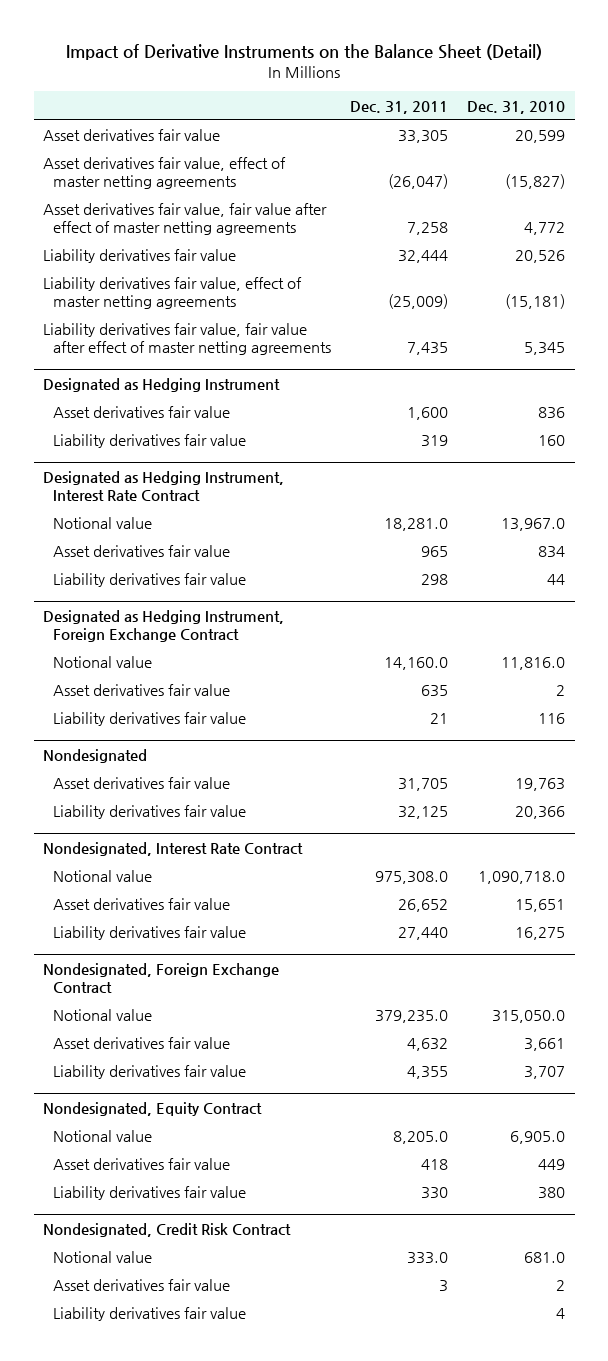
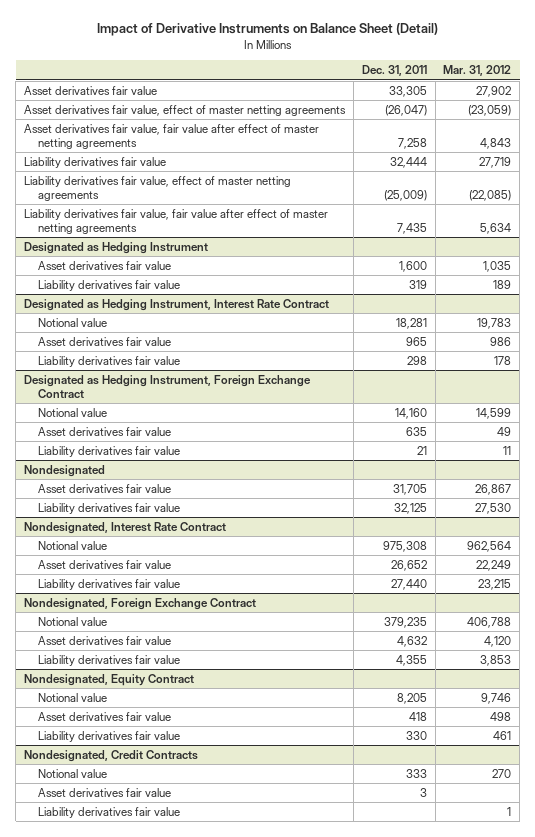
[66,43,543,60] Impact of Derivative Instruments on the Balance Sheet (Detail) -> [96,23,438,37] Impact of Derivative Instruments on Balance Sheet (Detail)
[467,100,566,114] Dec. 31, 2010 -> none
none -> [443,65,512,77] Mar. 31, 2012
[384,518,449,532] 18,281.0 -> [395,317,427,329] 18,281
[384,657,449,671] 14,160.0 -> [394,407,427,419] 14,160
[375,871,449,885] 975,308.0 -> [382,540,427,552] 975,308
[375,1010,449,1024] 379,235.0 -> [383,616,427,628] 379,235
[393,1131,449,1145] 8,205.0 -> [396,692,427,704] 8,205
[43,1223,292,1238] Nondesignated, Credit Risk Contract -> [23,749,198,762] Nondesignated, Credit Contracts
[407,1252,449,1265] 333.0 -> [405,768,427,778] 333

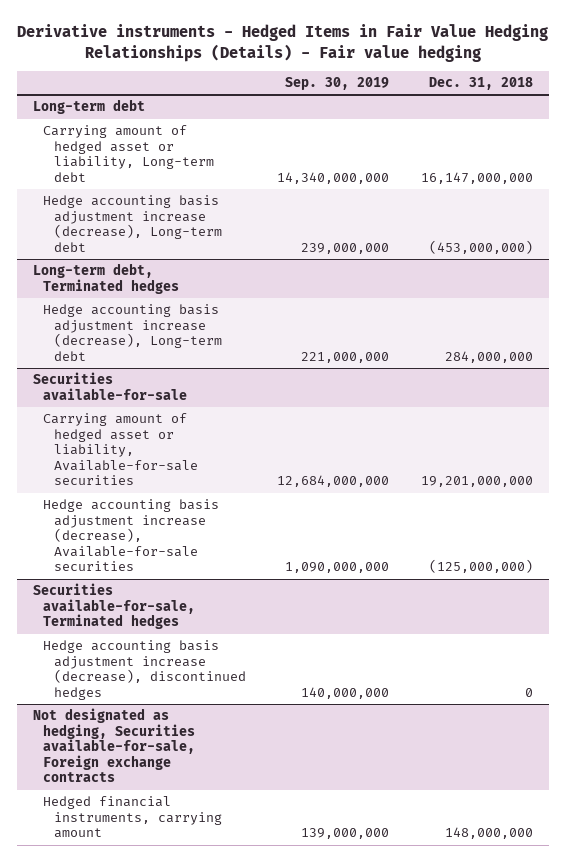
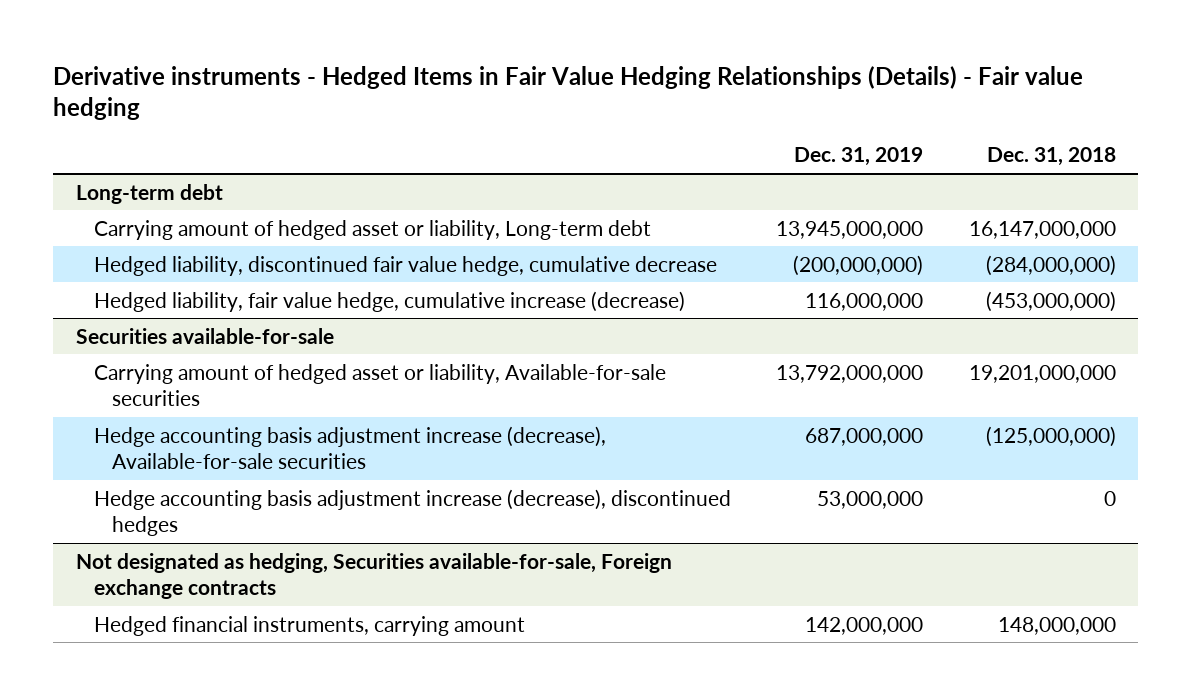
[285,77,390,91] Sep. 30, 2019 -> none
none -> [794,147,924,167] Dec. 31, 2019
[32,263,180,294] Long-term debt, Terminated hedges -> none
[43,304,222,361] Hedge accounting basis adjustment increase (decrease), Long-term debt -> none
none -> [93,255,717,276] Hedged liability, discontinued fair value hedge, cumulative decrease
[43,195,222,252] Hedge accounting basis adjustment increase (decrease), Long-term debt -> [93,290,685,312] Hedged liability, fair value hedge, cumulative increase (decrease)
[32,583,196,630] Securities available-for-sale, Terminated hedges -> none

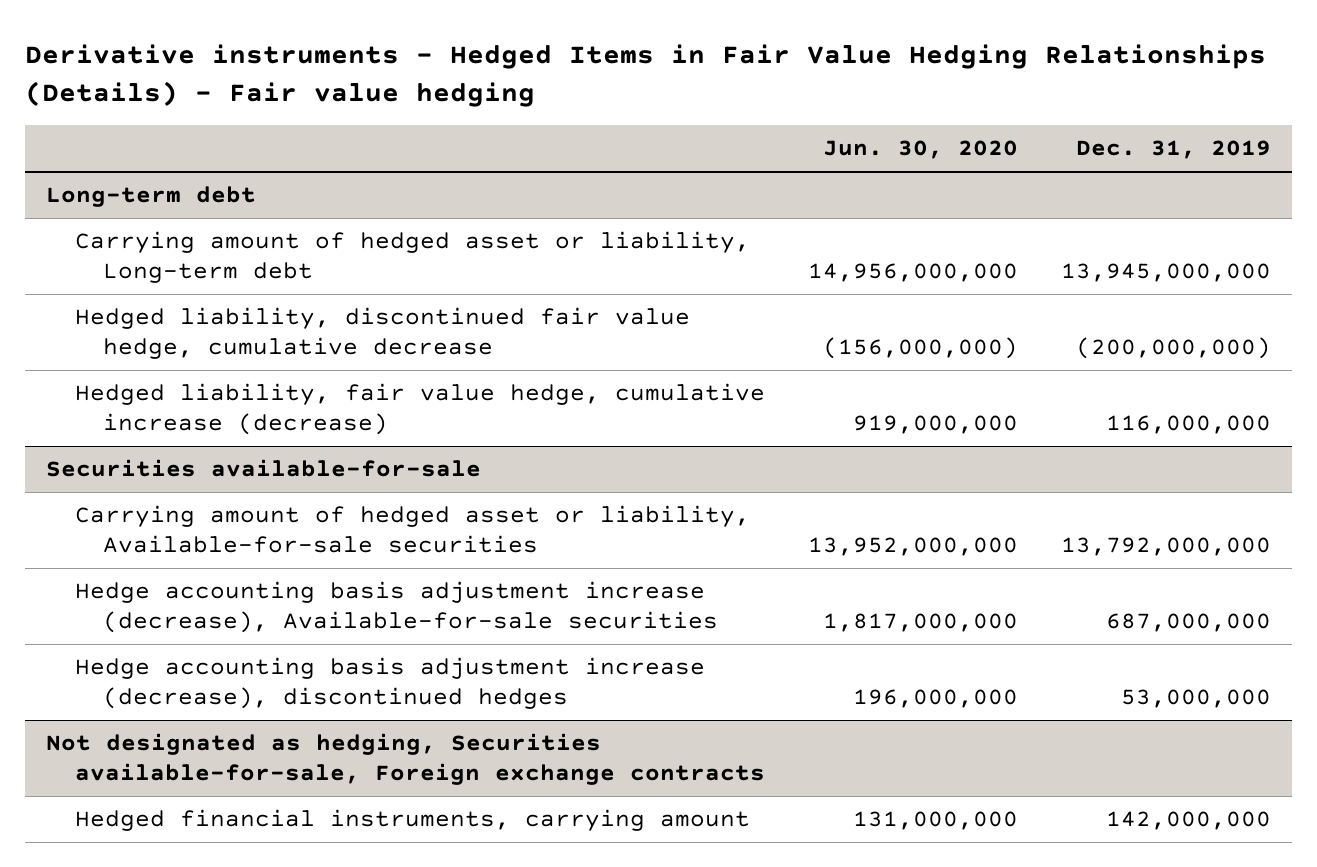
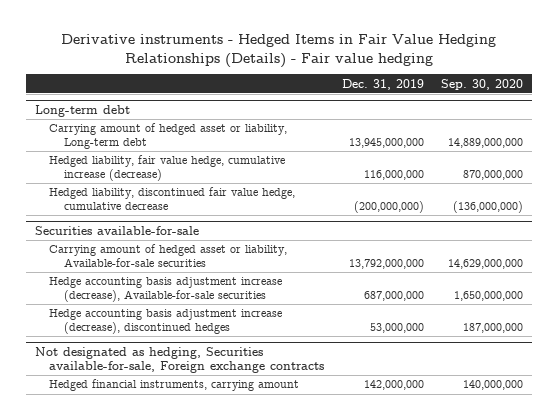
[822,140,1018,160] Jun. 30, 2020 -> none
none -> [441,78,524,90] Sep. 30, 2020
[74,307,690,359] Hedged liability, discontinued fair value hedge, cumulative decrease -> [49,187,296,211] Hedged liability, discontinued fair value hedge, cumulative decrease

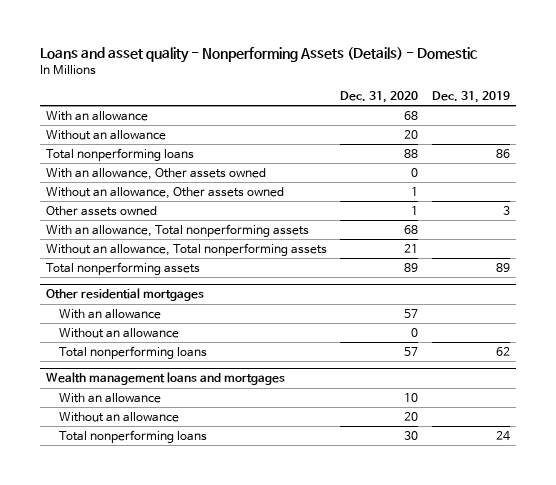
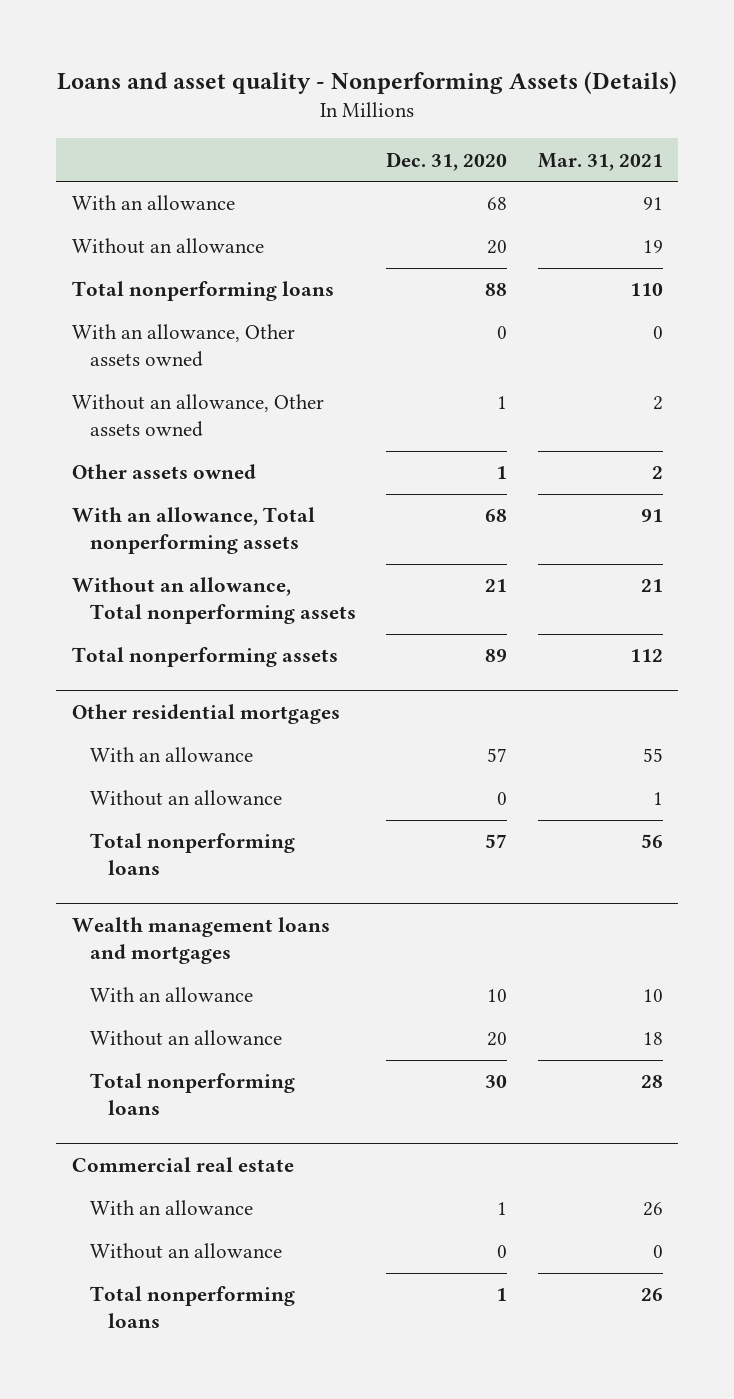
[39,47,477,64] Loans and asset quality - Nonperforming Assets (Details) - Domestic -> [57,70,678,94] Loans and asset quality - Nonperforming Assets (Details)
[431,90,510,103] Dec. 31, 2019 -> none
none -> [537,152,663,171] Mar. 31, 2021
none -> [71,1156,294,1172] Commercial real estate
none -> [89,1200,253,1216] With an allowance
none -> [89,1243,282,1260] Without an allowance
none -> [89,1286,295,1329] Total nonperforming loans

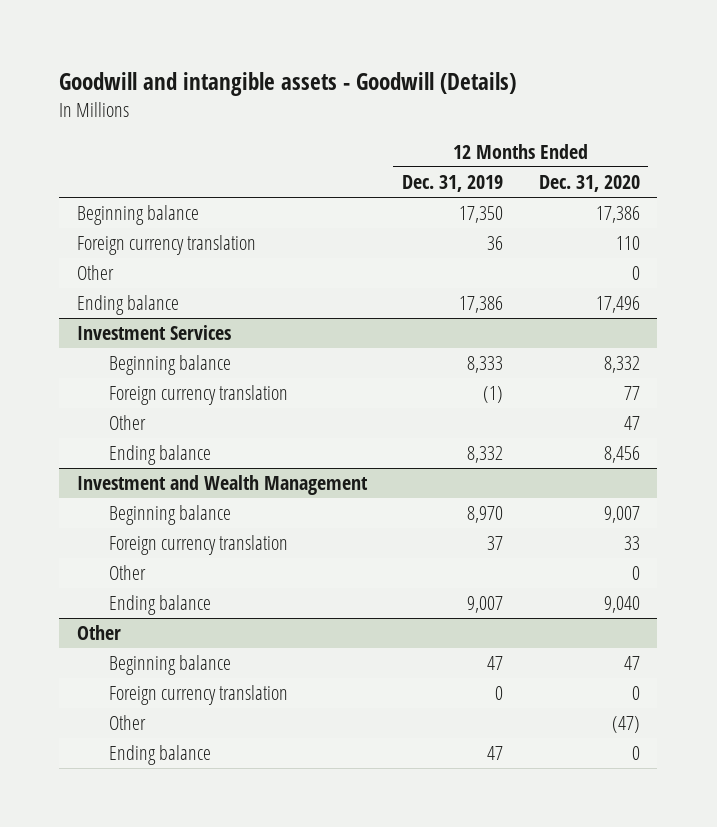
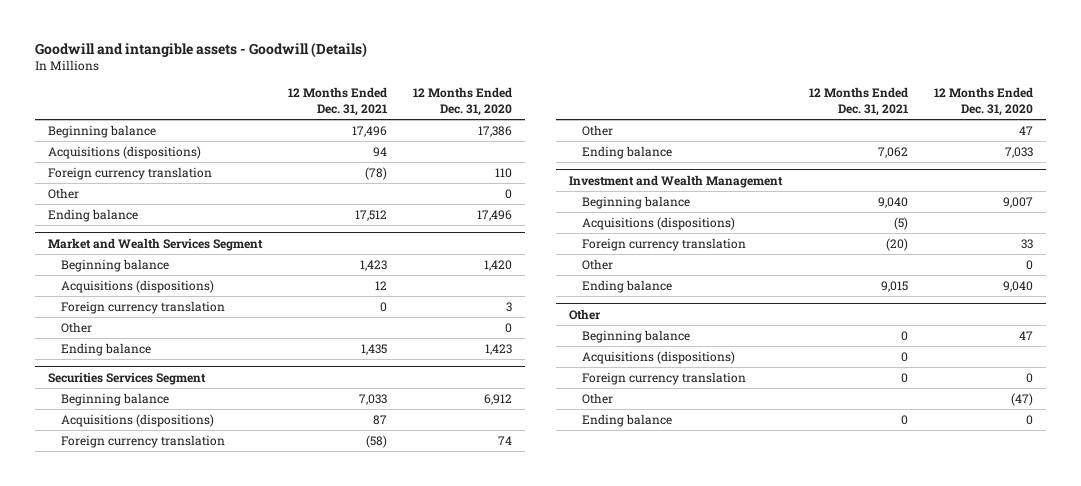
[402,175,504,193] Dec. 31, 2019 -> none
none -> [287,87,387,117] 12 Months Ended Dec. 31, 2021
none -> [47,145,201,159] Acquisitions (dispositions)
[76,325,231,341] Investment Services -> none
none -> [47,237,263,251] Market and Wealth Services Segment
[603,356,640,374] 8,332 -> [483,259,512,271] 1,420
none -> [60,279,214,293] Acquisitions (dispositions)
[623,386,640,401] 77 -> [505,301,512,312] 3
none -> [60,321,92,333] Other
none -> [60,342,151,356] Ending balance
none -> [47,371,206,385] Securities Services Segment
none -> [60,392,169,406] Beginning balance
none -> [60,413,214,427] Acquisitions (dispositions)
none -> [60,434,225,448] Foreign currency translation
[603,446,640,464] 8,456 -> [1004,146,1033,158] 7,033
none -> [581,216,735,230] Acquisitions (dispositions)
none -> [581,350,735,364] Acquisitions (dispositions)

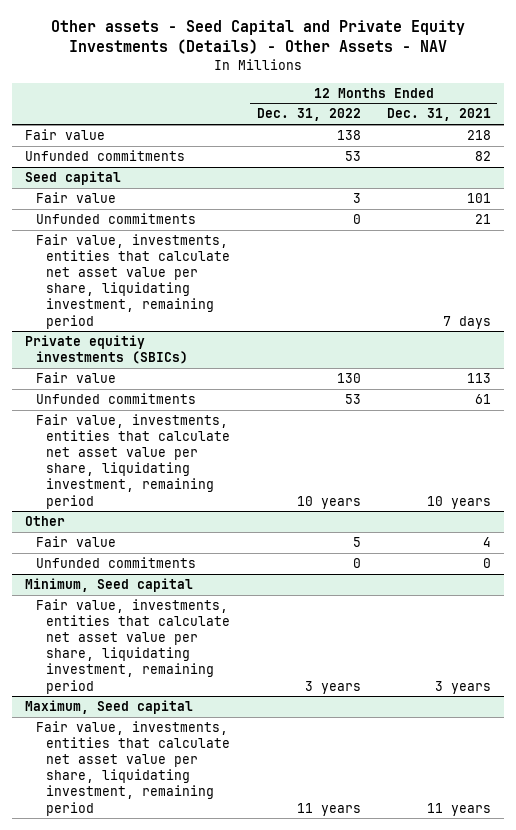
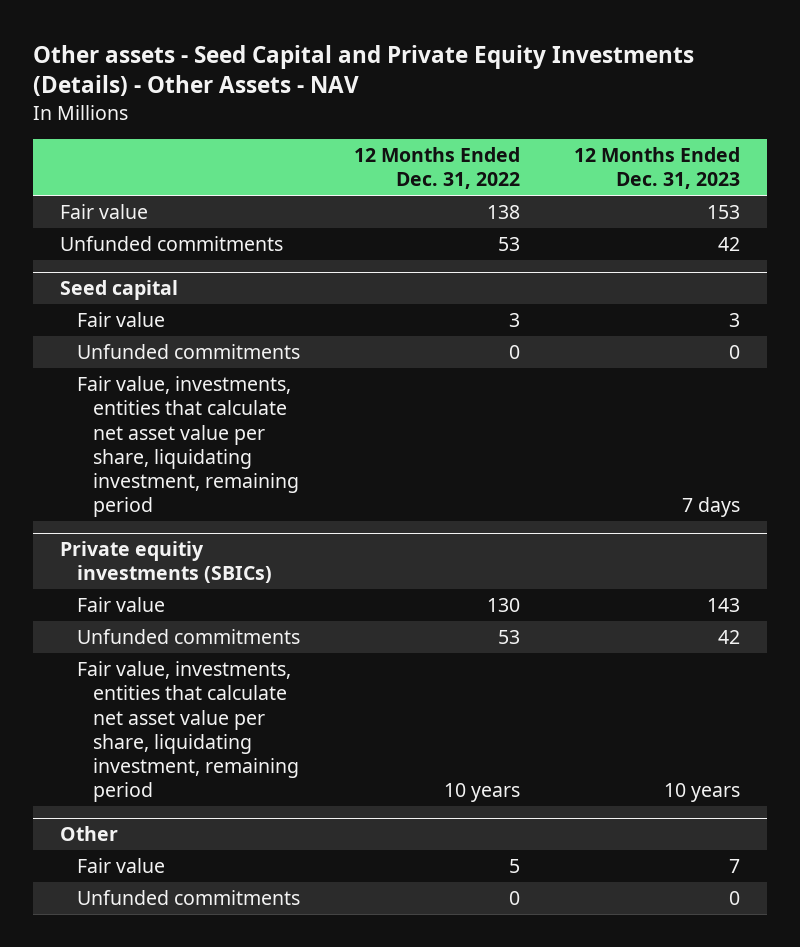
[386,108,491,122] Dec. 31, 2021 -> none
none -> [574,146,741,190] 12 Months Ended Dec. 31, 2023
[24,578,193,593] Minimum, Seed capital -> none
[35,599,231,694] Fair value, investments, entities that calculate net asset value per share, liquidating investment, remaining period -> none
[24,700,193,715] Maximum, Seed capital -> none
[35,721,231,816] Fair value, investments, entities that calculate net asset value per share, liquidating investment, remaining period -> none

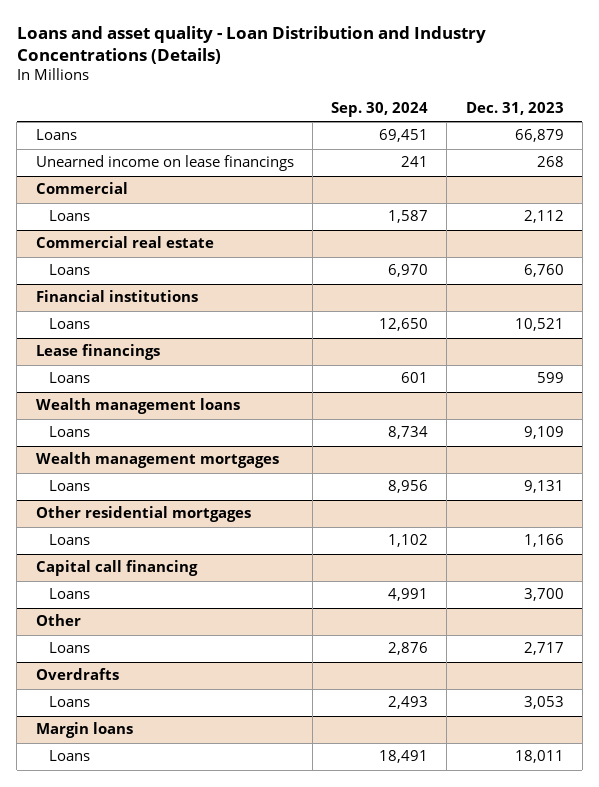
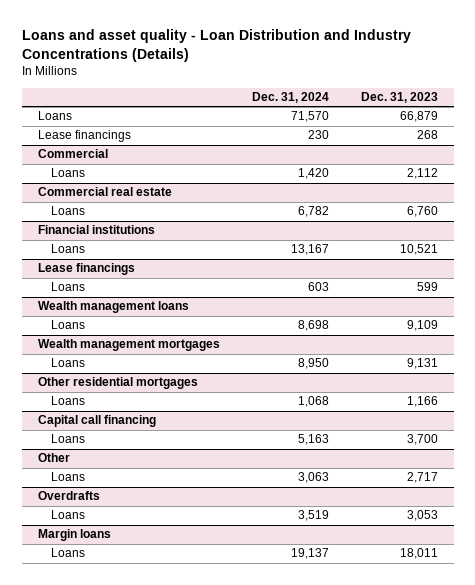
[331,102,429,118] Sep. 30, 2024 -> none
none -> [251,92,329,104] Dec. 31, 2024
[35,155,294,172] Unearned income on lease financings -> [37,130,131,143] Lease financings

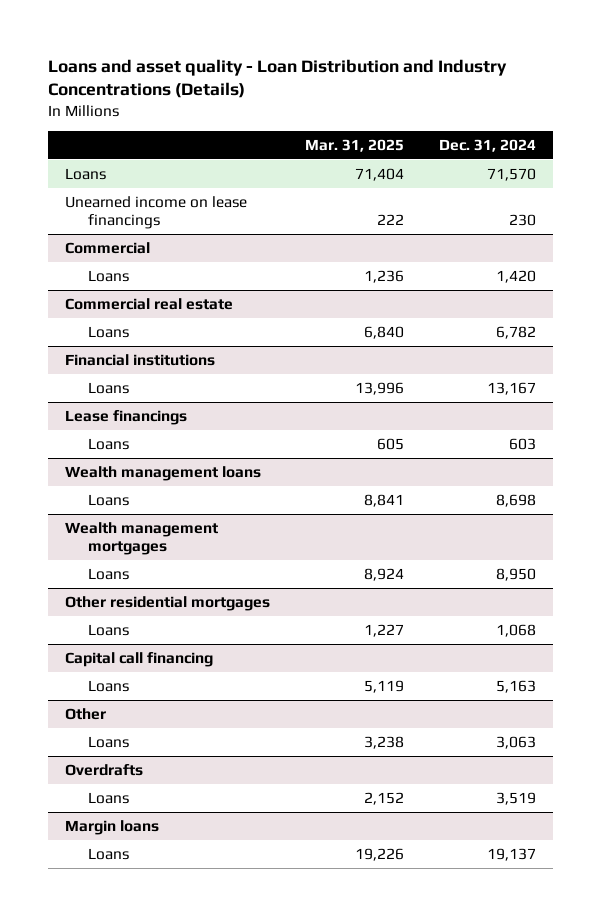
[360,92,438,104] Dec. 31, 2023 -> none
none -> [305,139,405,153] Mar. 31, 2025
[37,130,131,143] Lease financings -> [65,195,248,229] Unearned income on lease financings

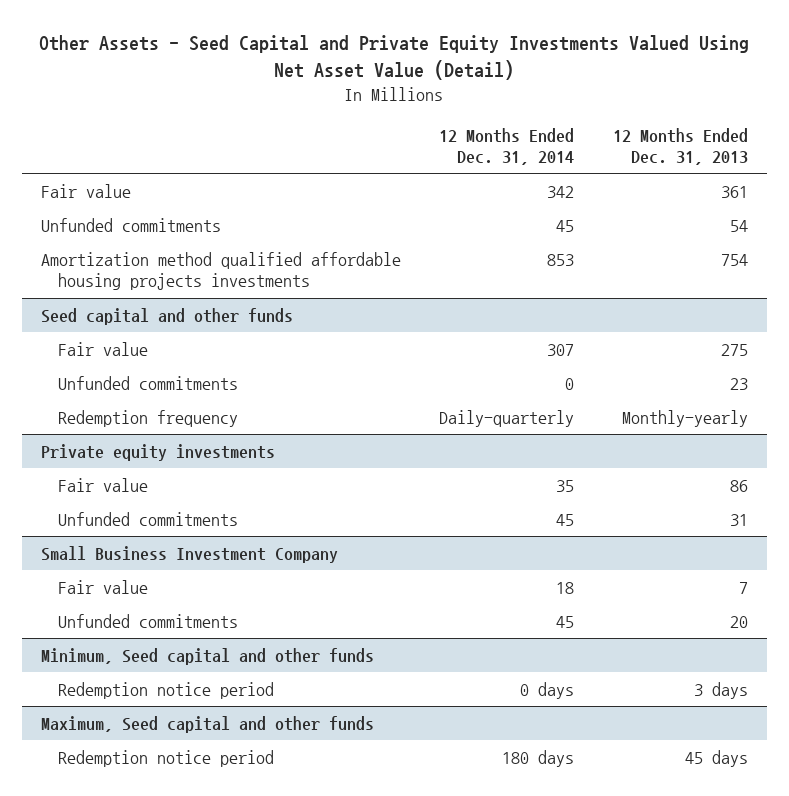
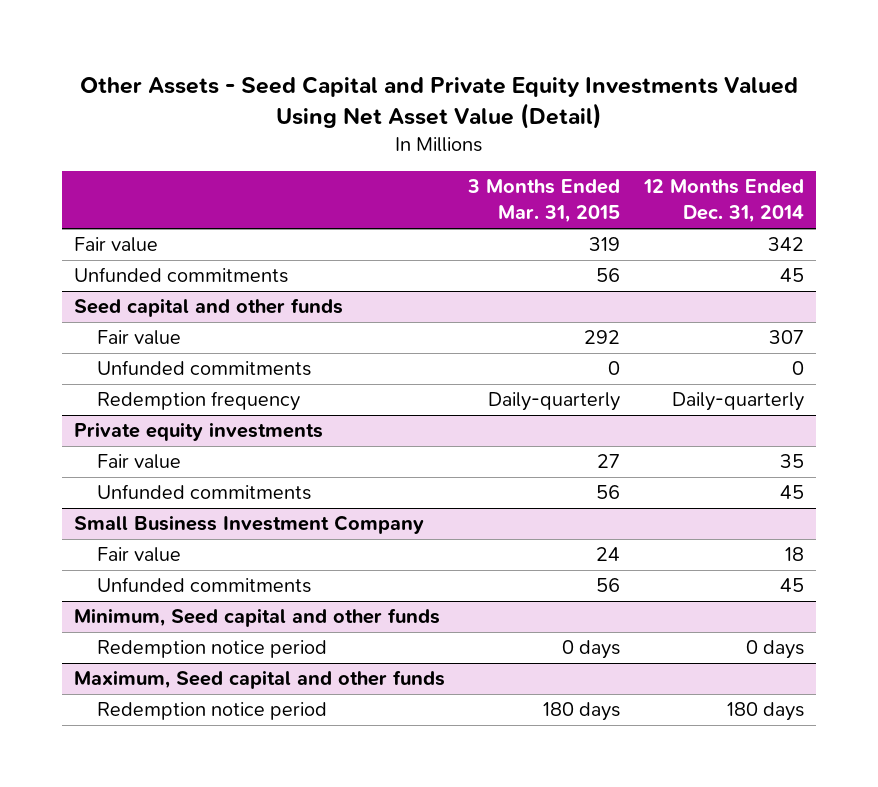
[612,127,748,165] 12 Months Ended Dec. 31, 2013 -> none
none -> [467,179,621,224] 3 Months Ended Mar. 31, 2015
[40,251,401,291] Amortization method qualified affordable housing projects investments -> none

